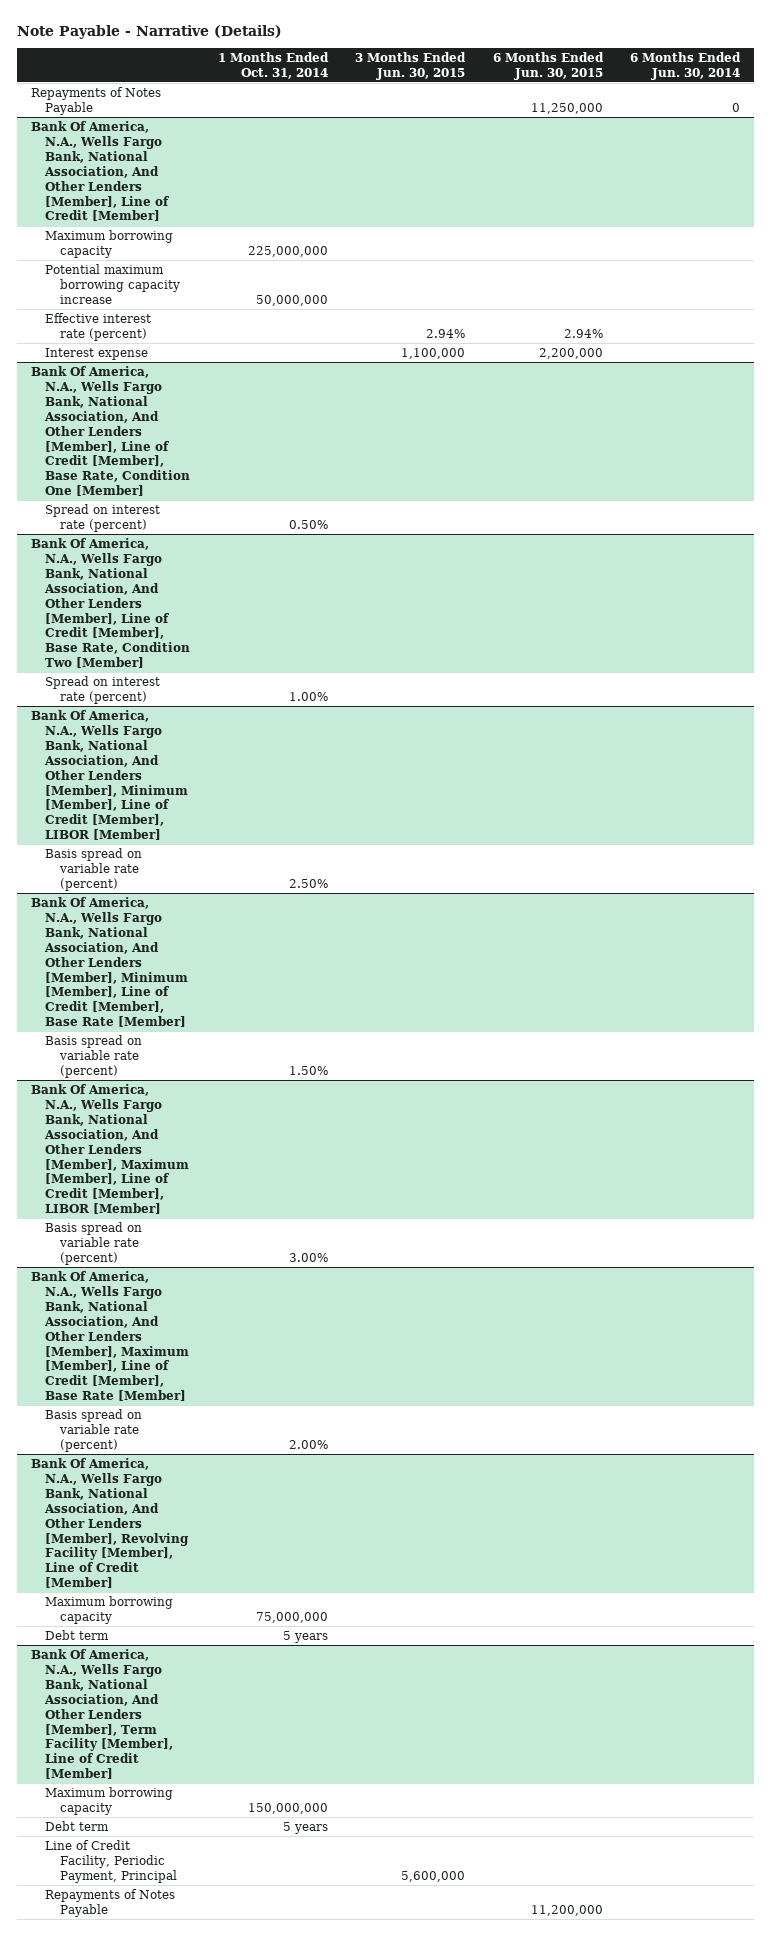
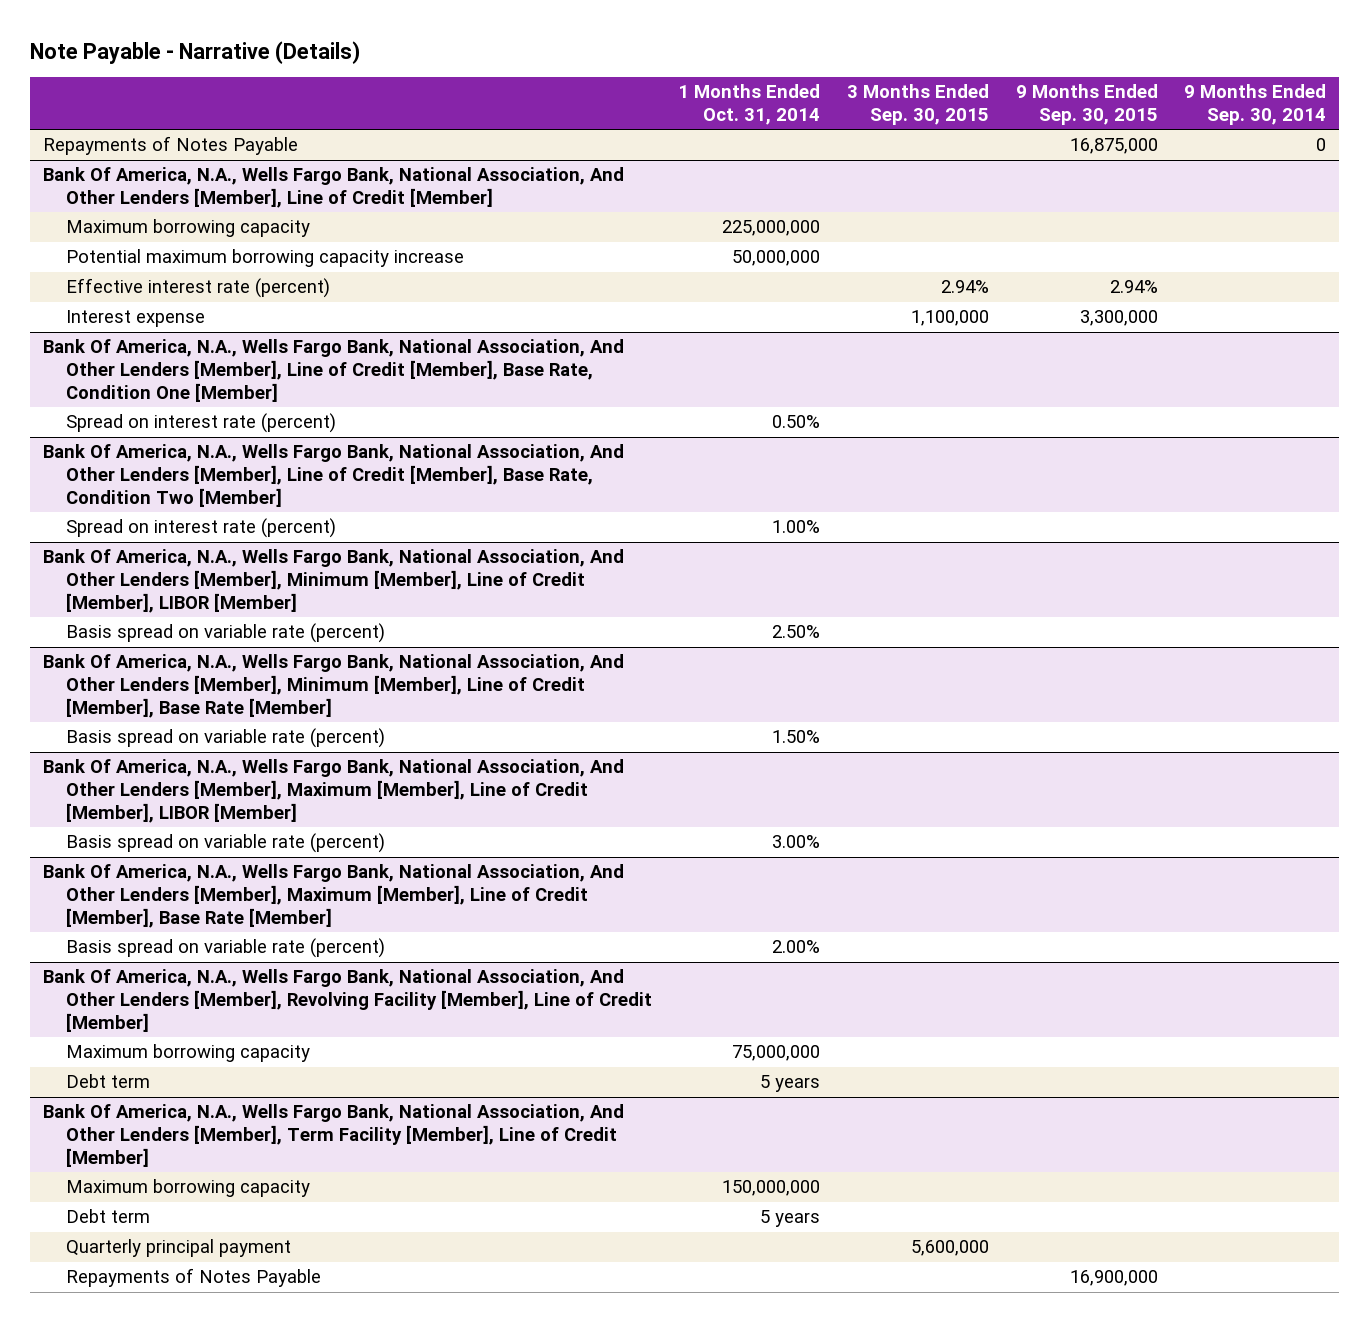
[355,51,467,80] 3 Months Ended Jun. 30, 2015 -> none
[492,51,604,80] 6 Months Ended Jun. 30, 2015 -> none
[629,51,741,80] 6 Months Ended Jun. 30, 2014 -> none
none -> [846,84,989,126] 3 Months Ended Sep. 30, 2015
none -> [1015,84,1158,126] 9 Months Ended Sep. 30, 2015
none -> [1184,84,1327,126] 9 Months Ended Sep. 30, 2014
[45,1839,178,1883] Line of Credit Facility, Periodic Payment, Principal -> [65,1239,291,1258] Quarterly principal payment

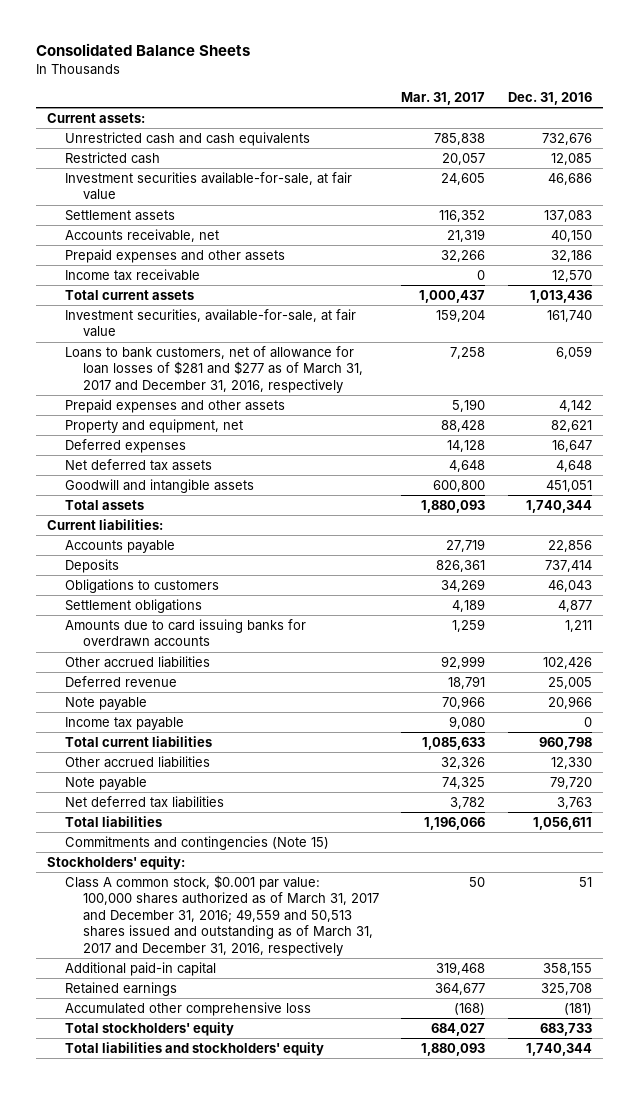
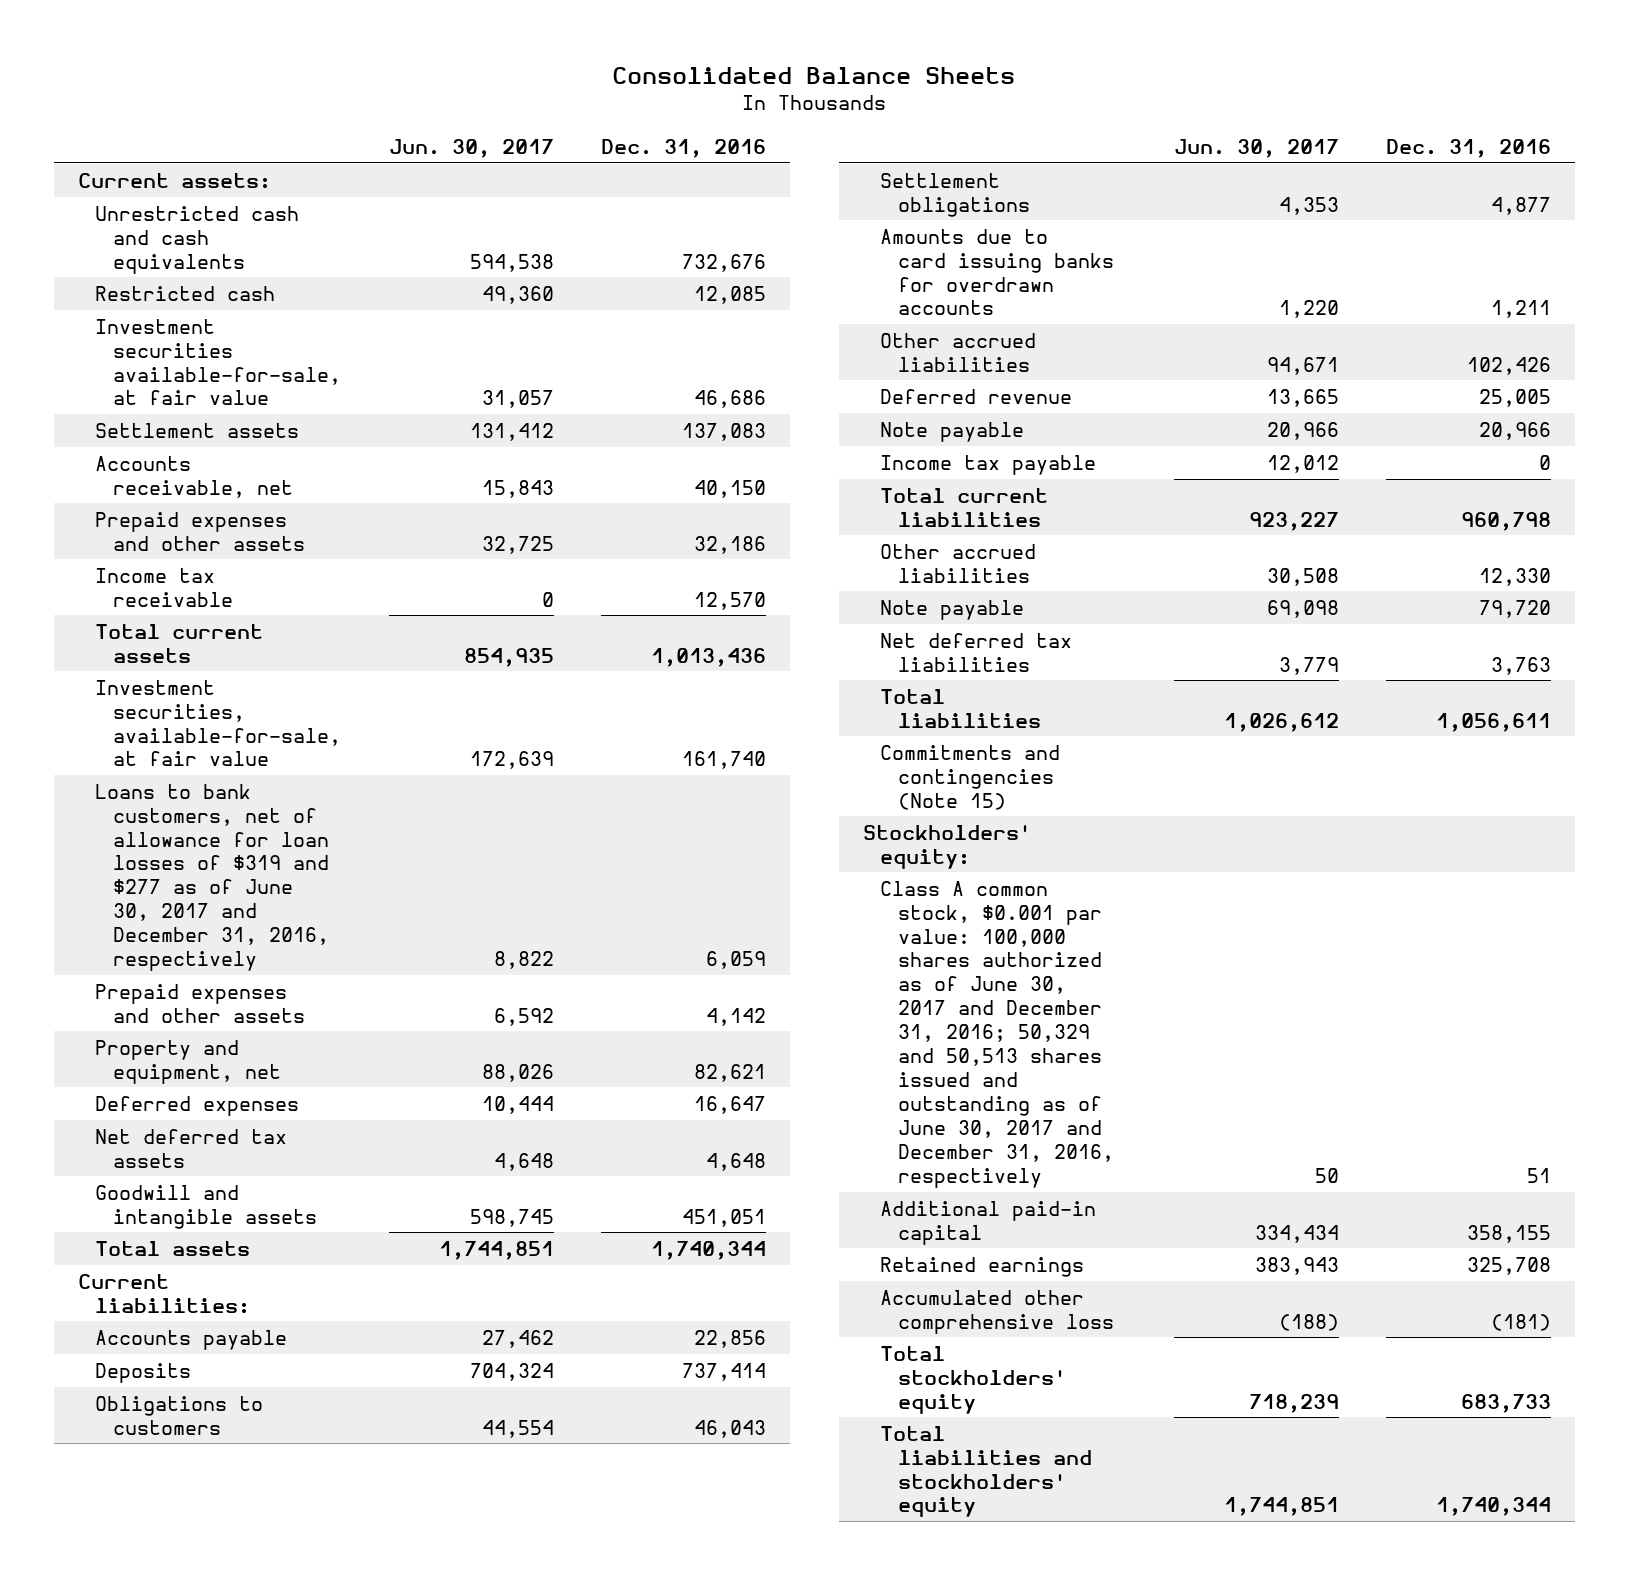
[401,91,486,105] Mar. 31, 2017 -> none
none -> [388,138,554,158] Jun. 30, 2017
[64,346,363,393] Loans to bank customers, net of allowance for loan losses of $281 and $277 as of March 31, 2017 and December 31, 2016, respectively -> [95,783,330,972] Loans to bank customers, net of allowance for loan losses of $319 and $277 as of June 30, 2017 and December 31, 2016, respectively
[64,875,379,956] Class A common stock, $0.001 par value: 100,000 shares authorized as of March 31, 2017 and December 31, 2016; 49,559 and 50,513 shares issued and outstanding as of March 31, 2017 and December 31, 2016, respectively -> [880,880,1115,1188] Class A common stock, $0.001 par value: 100,000 shares authorized as of June 30, 2017 and December 31, 2016; 50,329 and 50,513 shares issued and outstanding as of June 30, 2017 and December 31, 2016, respectively

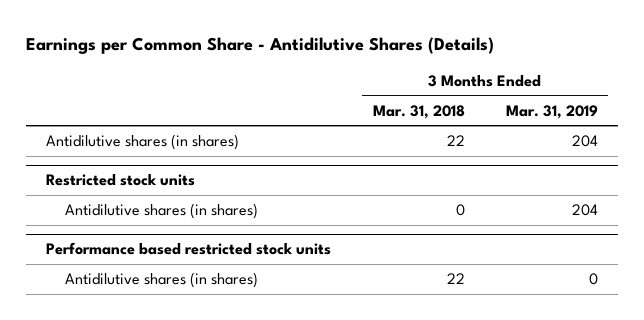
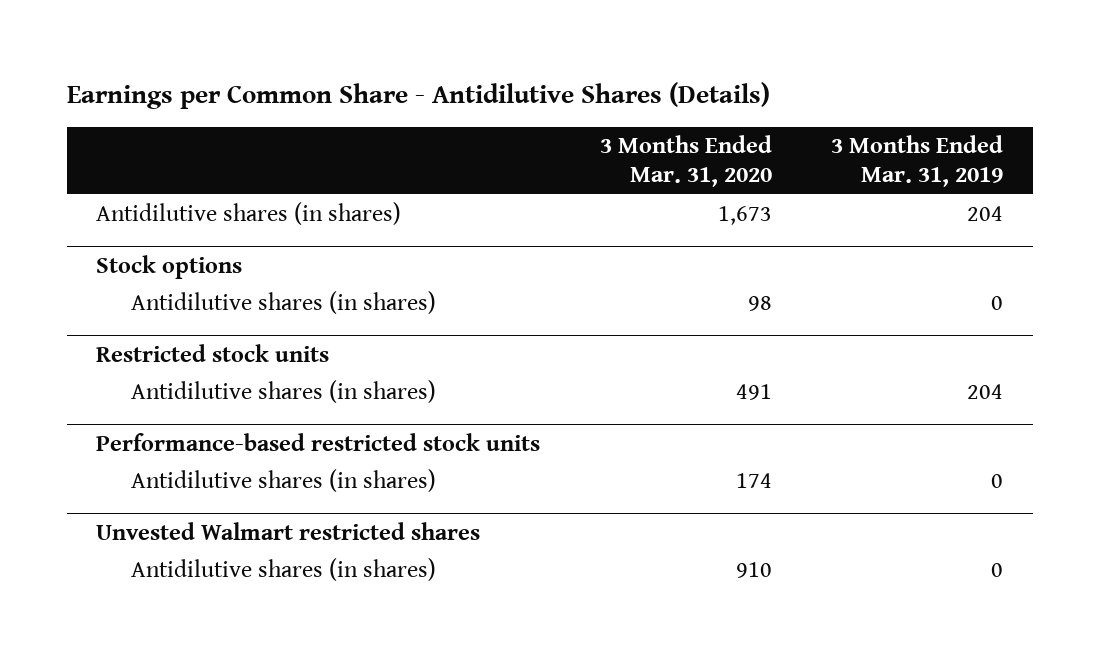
[372,104,465,119] Mar. 31, 2018 -> none
none -> [599,134,772,188] 3 Months Ended Mar. 31, 2020
none -> [96,254,243,279] Stock options
none -> [131,291,437,315] Antidilutive shares (in shares)
[46,242,332,256] Performance based restricted stock units -> [96,432,541,451] Performance-based restricted stock units
none -> [96,521,481,540] Unvested Walmart restricted shares
none -> [131,558,437,582] Antidilutive shares (in shares)

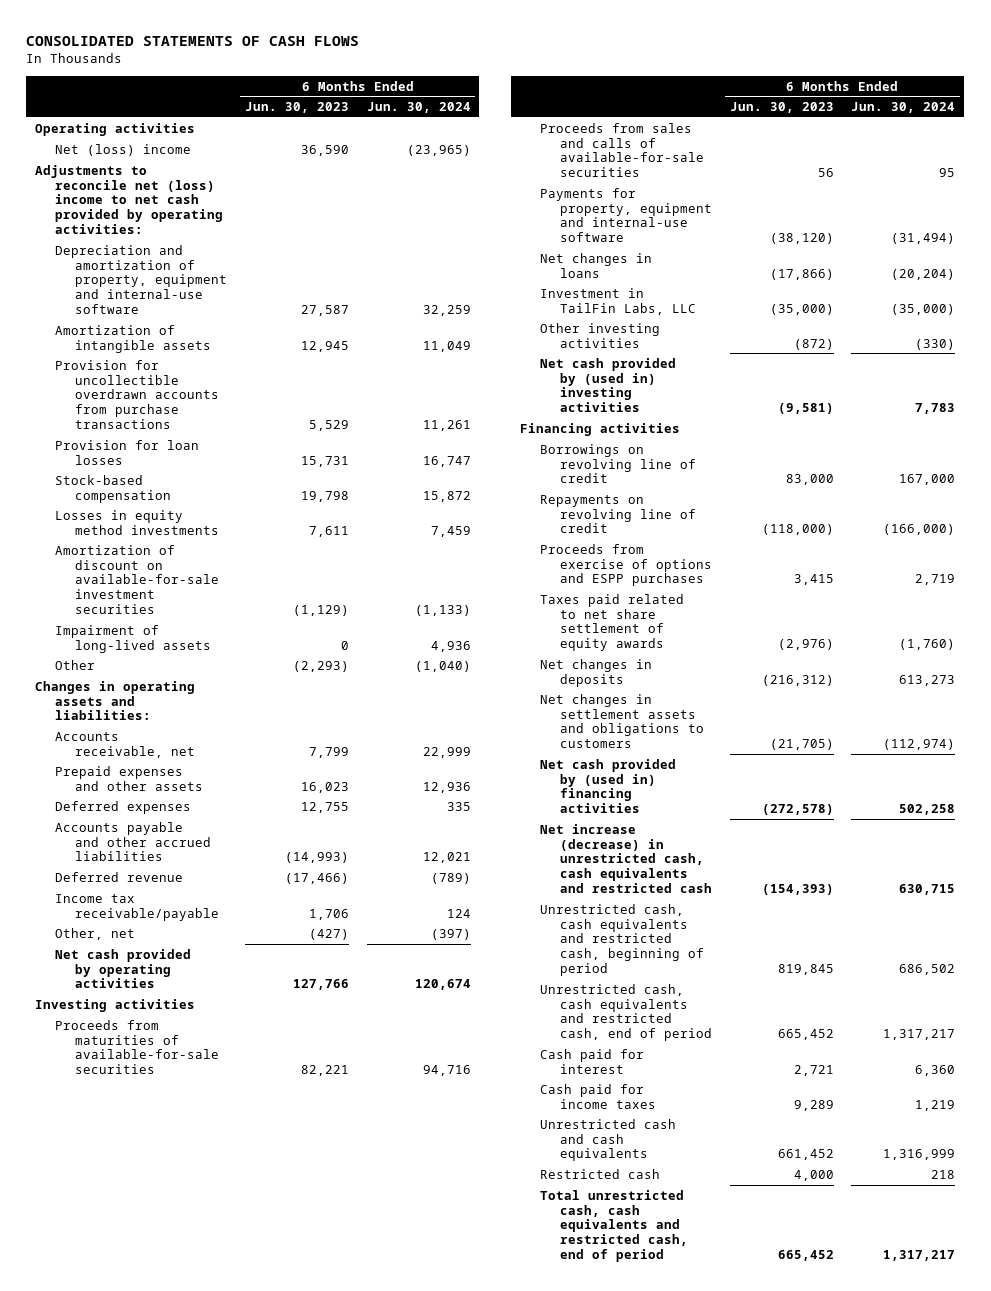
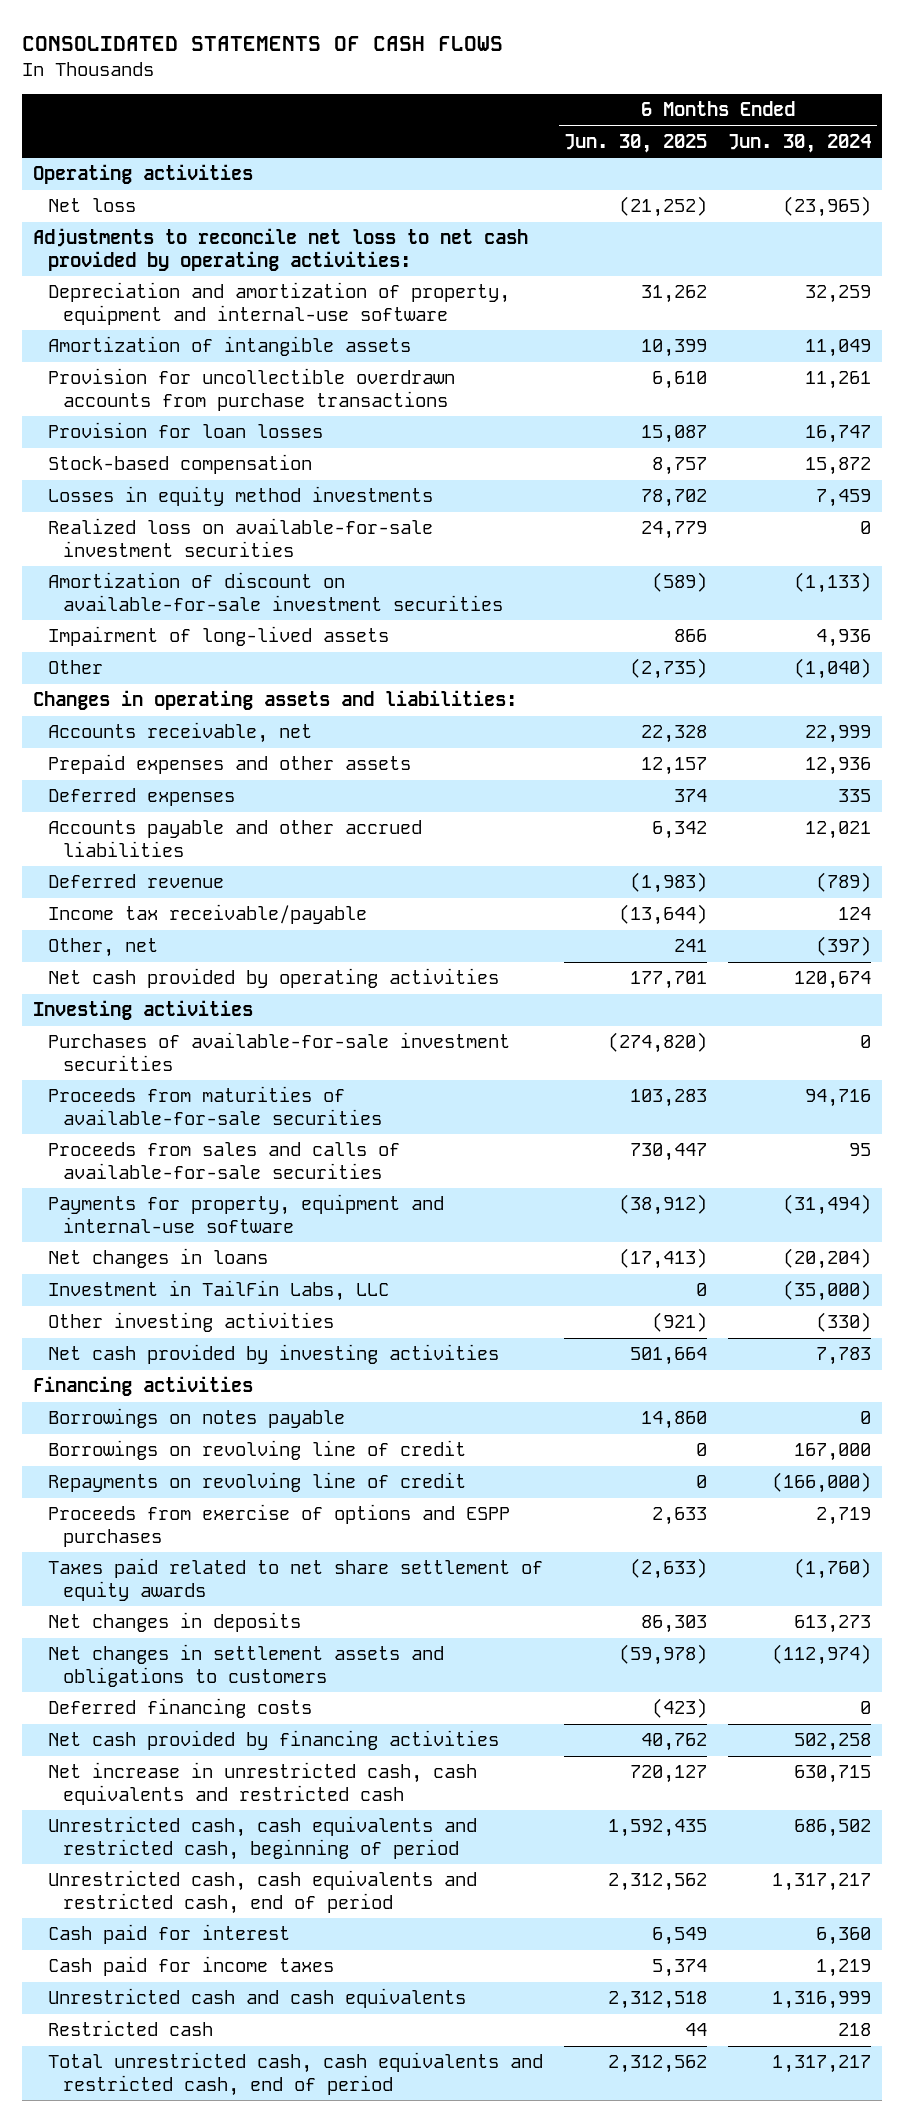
[244,102,349,114] Jun. 30, 2023 -> none
none -> [564,133,708,153] Jun. 30, 2025
[55,143,192,156] Net (loss) income -> [48,198,137,213] Net loss
[35,164,224,234] Adjustments to reconcile net (loss) income to net cash provided by operating activities: -> [33,228,529,272] Adjustments to reconcile net loss to net cash provided by operating activities:
none -> [48,518,434,558] Realized loss on available-for-sale investment securities
none -> [48,1032,511,1072] Purchases of available-for-sale investment securities
[539,357,676,413] Net cash provided by (used in) investing activities -> [48,1344,500,1365] Net cash provided by investing activities
none -> [48,1408,346,1429] Borrowings on notes payable
none -> [48,1698,313,1719] Deferred financing costs
[539,758,676,814] Net cash provided by (used in) financing activities -> [48,1730,500,1751] Net cash provided by financing activities
[539,823,712,893] Net increase (decrease) in unrestricted cash, cash equivalents and restricted cash -> [48,1762,478,1806] Net increase in unrestricted cash, cash equivalents and restricted cash

